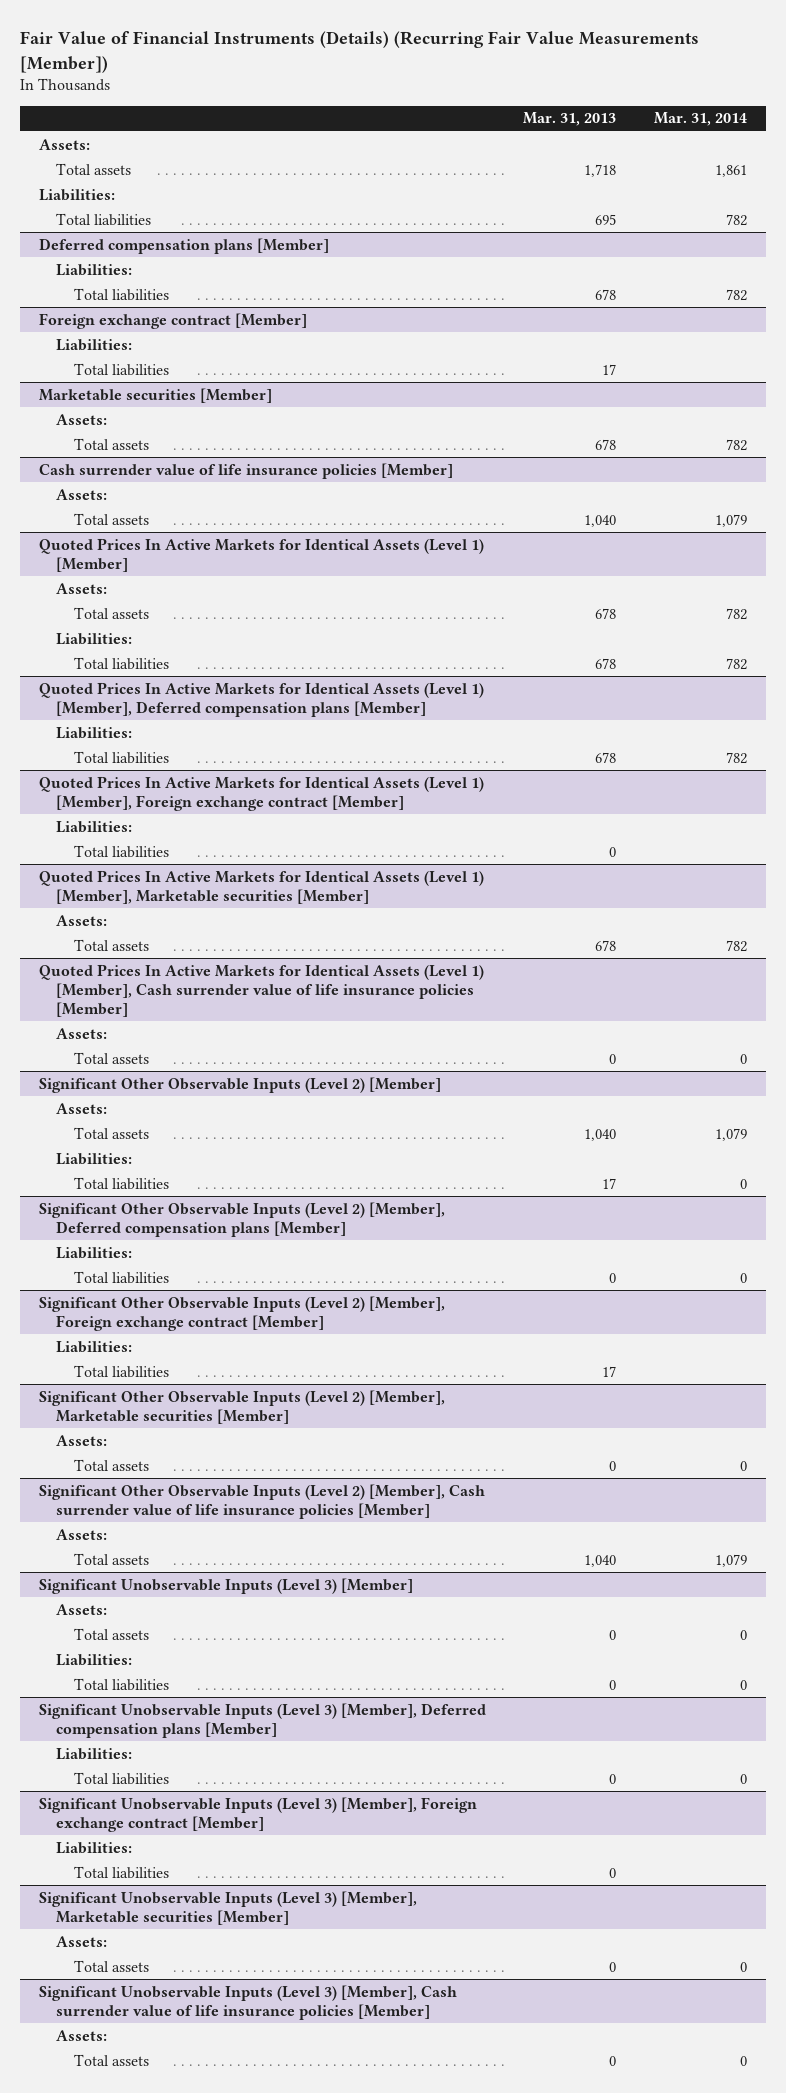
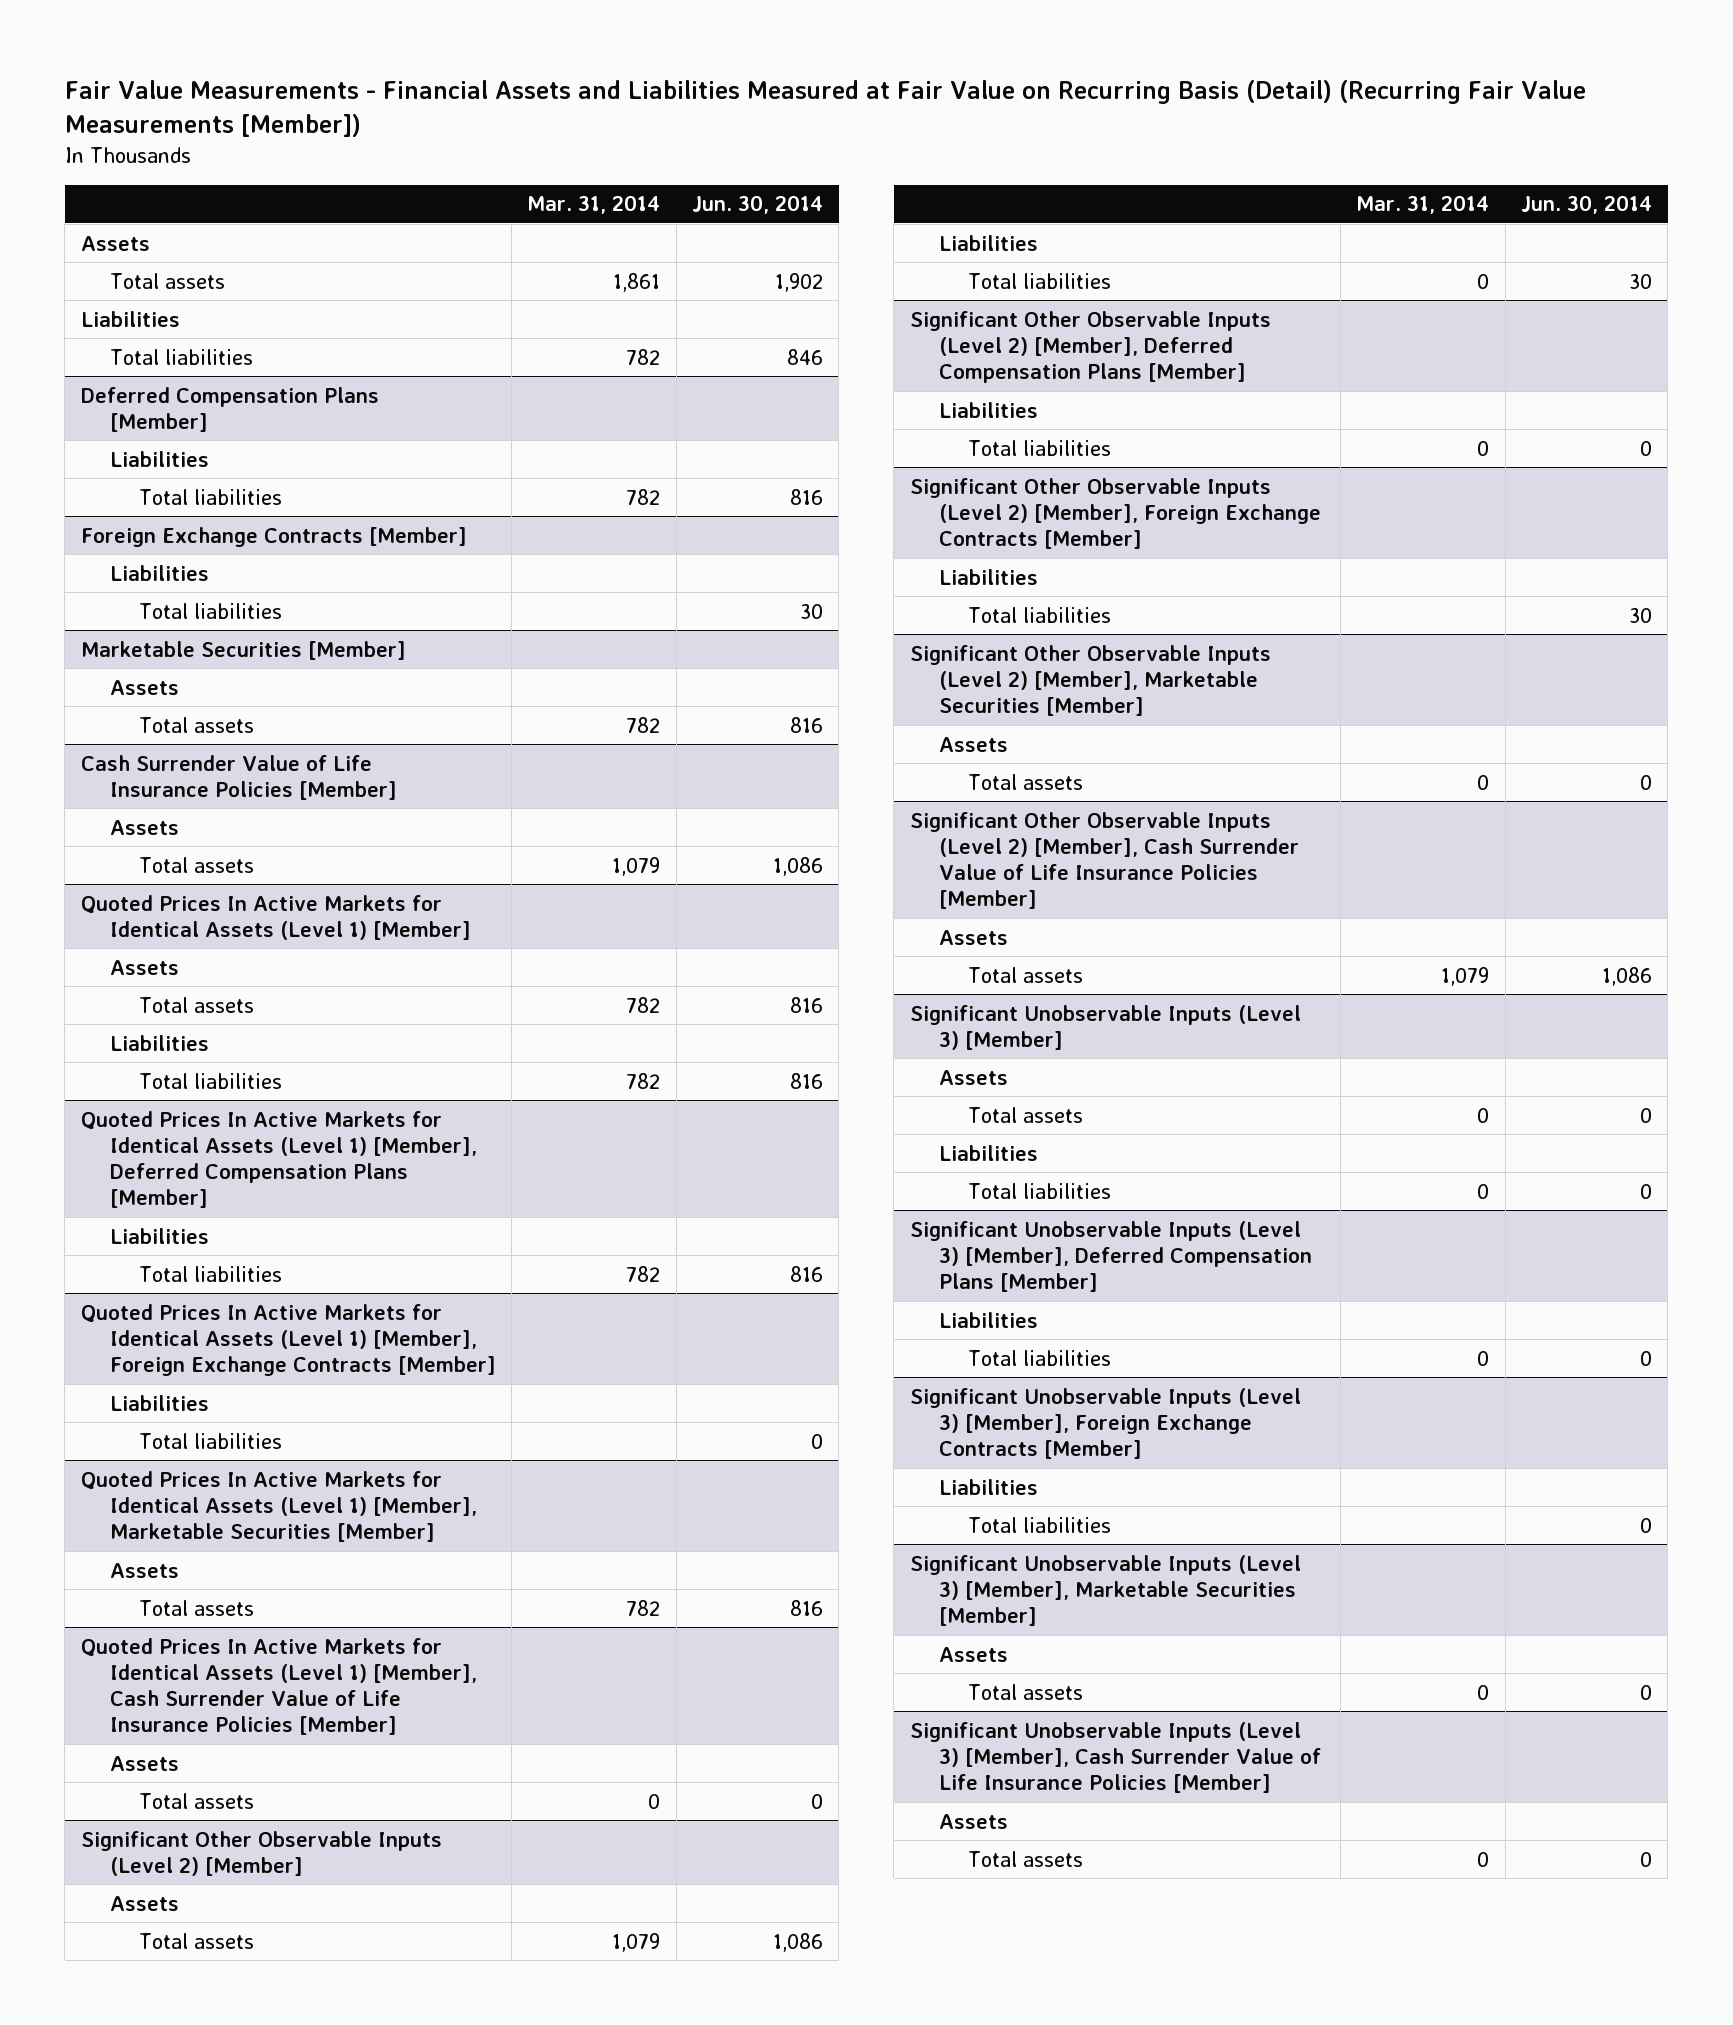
[19,31,699,73] Fair Value of Financial Instruments (Details) (Recurring Fair Value Measurements [Member]) -> [64,79,1586,138] Fair Value Measurements - Financial Assets and Liabilities Measured at Fair Value on Recurring Basis (Detail) (Recurring Fair Value Measurements [Member])
[523,112,617,127] Mar. 31, 2013 -> none
none -> [691,195,823,215] Jun. 30, 2014
[38,138,90,150] Assets: -> [80,235,150,251] Assets
[38,188,115,201] Liabilities: -> [80,310,180,327] Liabilities
[38,237,329,254] Deferred compensation plans [Member] -> [80,386,379,432] Deferred Compensation Plans [Member]
[56,263,133,276] Liabilities: -> [109,450,209,467] Liabilities
[38,312,307,329] Foreign exchange contract [Member] -> [80,526,467,547] Foreign Exchange Contracts [Member]
[56,338,133,351] Liabilities: -> [109,564,209,581] Liabilities
[38,387,272,403] Marketable securities [Member] -> [80,640,406,660] Marketable Securities [Member]
[56,413,108,425] Assets: -> [109,679,179,695] Assets
[38,462,453,479] Cash surrender value of life insurance policies [Member] -> [80,754,397,800] Cash Surrender Value of Life Insurance Policies [Member]
[56,488,108,500] Assets: -> [109,819,179,835] Assets
[56,582,108,594] Assets: -> [109,959,179,975] Assets
[56,632,133,645] Liabilities: -> [109,1034,209,1051] Liabilities
[38,681,484,717] Quoted Prices In Active Markets for Identical Assets (Level 1) [Member], Deferred compensation plans [Member] -> [80,1110,477,1209] Quoted Prices In Active Markets for Identical Assets (Level 1) [Member], Deferred Compensation Plans [Member]
[56,726,133,739] Liabilities: -> [109,1227,209,1244] Liabilities
[38,775,484,811] Quoted Prices In Active Markets for Identical Assets (Level 1) [Member], Foreign exchange contract [Member] -> [80,1303,496,1377] Quoted Prices In Active Markets for Identical Assets (Level 1) [Member], Foreign Exchange Contracts [Member]
[56,820,133,833] Liabilities: -> [109,1394,209,1411] Liabilities
[38,869,484,904] Quoted Prices In Active Markets for Identical Assets (Level 1) [Member], Marketable securities [Member] -> [80,1470,477,1543] Quoted Prices In Active Markets for Identical Assets (Level 1) [Member], Marketable Securities [Member]
[56,914,108,926] Assets: -> [109,1562,179,1578] Assets
[38,963,484,1017] Quoted Prices In Active Markets for Identical Assets (Level 1) [Member], Cash surrender value of life insurance policies [Member] -> [80,1637,477,1736] Quoted Prices In Active Markets for Identical Assets (Level 1) [Member], Cash Surrender Value of Life Insurance Policies [Member]
[56,1027,108,1039] Assets: -> [109,1755,179,1771] Assets
[56,1102,108,1114] Assets: -> [109,1895,179,1911] Assets
[56,1152,133,1165] Liabilities: -> [938,234,1038,251] Liabilities
[38,1201,445,1237] Significant Other Observable Inputs (Level 2) [Member], Deferred compensation plans [Member] -> [909,310,1271,384] Significant Other Observable Inputs (Level 2) [Member], Deferred Compensation Plans [Member]
[56,1246,133,1259] Liabilities: -> [938,401,1038,418] Liabilities
[38,1295,445,1331] Significant Other Observable Inputs (Level 2) [Member], Foreign exchange contract [Member] -> [909,477,1321,550] Significant Other Observable Inputs (Level 2) [Member], Foreign Exchange Contracts [Member]
[56,1340,133,1353] Liabilities: -> [938,568,1038,585] Liabilities
[38,1389,445,1424] Significant Other Observable Inputs (Level 2) [Member], Marketable securities [Member] -> [909,644,1271,717] Significant Other Observable Inputs (Level 2) [Member], Marketable Securities [Member]
[56,1434,108,1446] Assets: -> [938,736,1008,752] Assets
[38,1483,485,1519] Significant Other Observable Inputs (Level 2) [Member], Cash surrender value of life insurance policies [Member] -> [909,811,1299,910] Significant Other Observable Inputs (Level 2) [Member], Cash Surrender Value of Life Insurance Policies [Member]
[56,1528,108,1540] Assets: -> [938,929,1008,945] Assets
[56,1603,108,1615] Assets: -> [938,1069,1008,1085] Assets
[56,1653,133,1666] Liabilities: -> [938,1144,1038,1161] Liabilities
[38,1702,486,1738] Significant Unobservable Inputs (Level 3) [Member], Deferred compensation plans [Member] -> [909,1220,1312,1293] Significant Unobservable Inputs (Level 3) [Member], Deferred Compensation Plans [Member]
[56,1747,133,1760] Liabilities: -> [938,1311,1038,1328] Liabilities
[38,1796,477,1832] Significant Unobservable Inputs (Level 3) [Member], Foreign exchange contract [Member] -> [909,1387,1301,1460] Significant Unobservable Inputs (Level 3) [Member], Foreign Exchange Contracts [Member]
[56,1841,133,1854] Liabilities: -> [938,1478,1038,1495] Liabilities
[38,1890,417,1925] Significant Unobservable Inputs (Level 3) [Member], Marketable securities [Member] -> [909,1554,1301,1627] Significant Unobservable Inputs (Level 3) [Member], Marketable Securities [Member]
[56,1935,108,1947] Assets: -> [938,1646,1008,1662] Assets
[38,1984,457,2020] Significant Unobservable Inputs (Level 3) [Member], Cash surrender value of life insurance policies [Member] -> [909,1721,1321,1794] Significant Unobservable Inputs (Level 3) [Member], Cash Surrender Value of Life Insurance Policies [Member]
[56,2029,108,2041] Assets: -> [938,1813,1008,1829] Assets

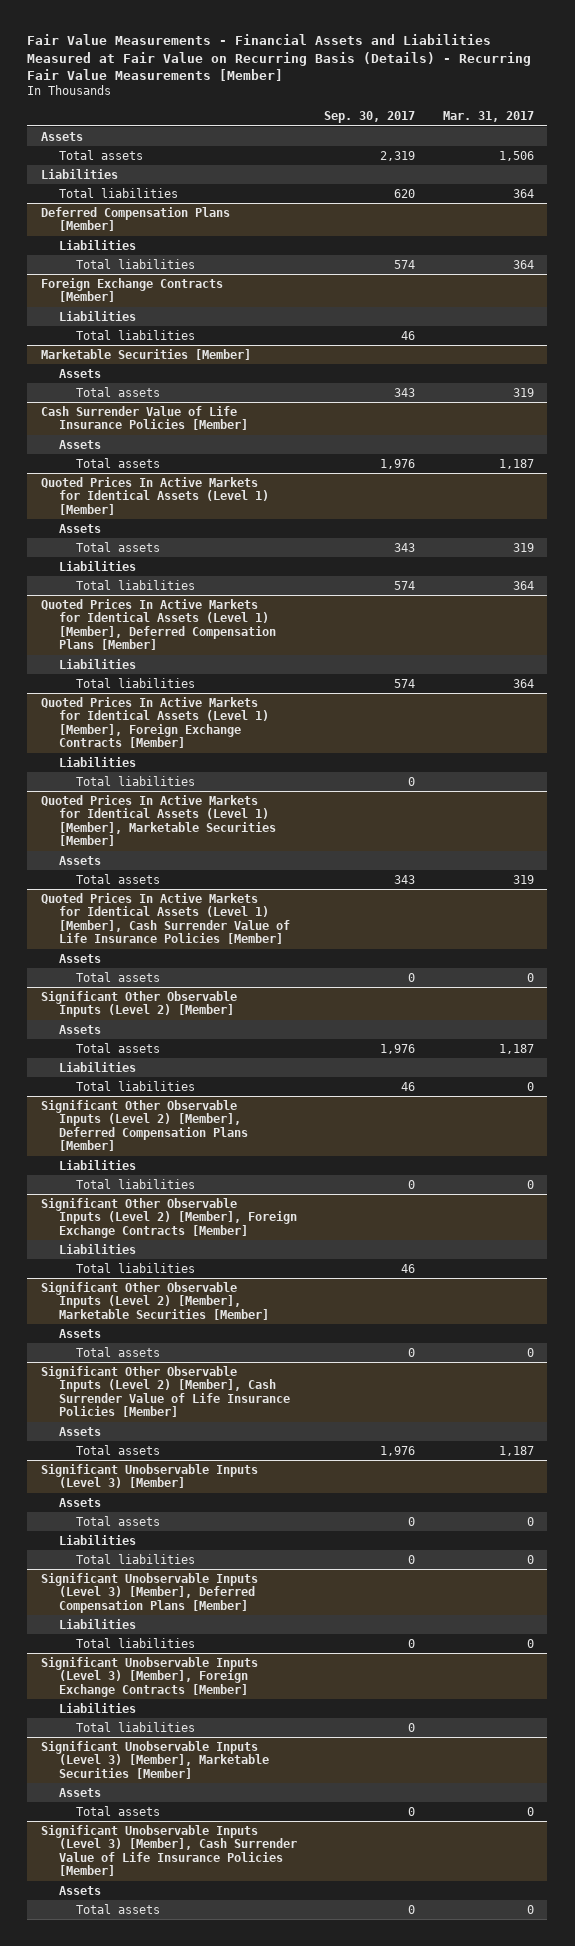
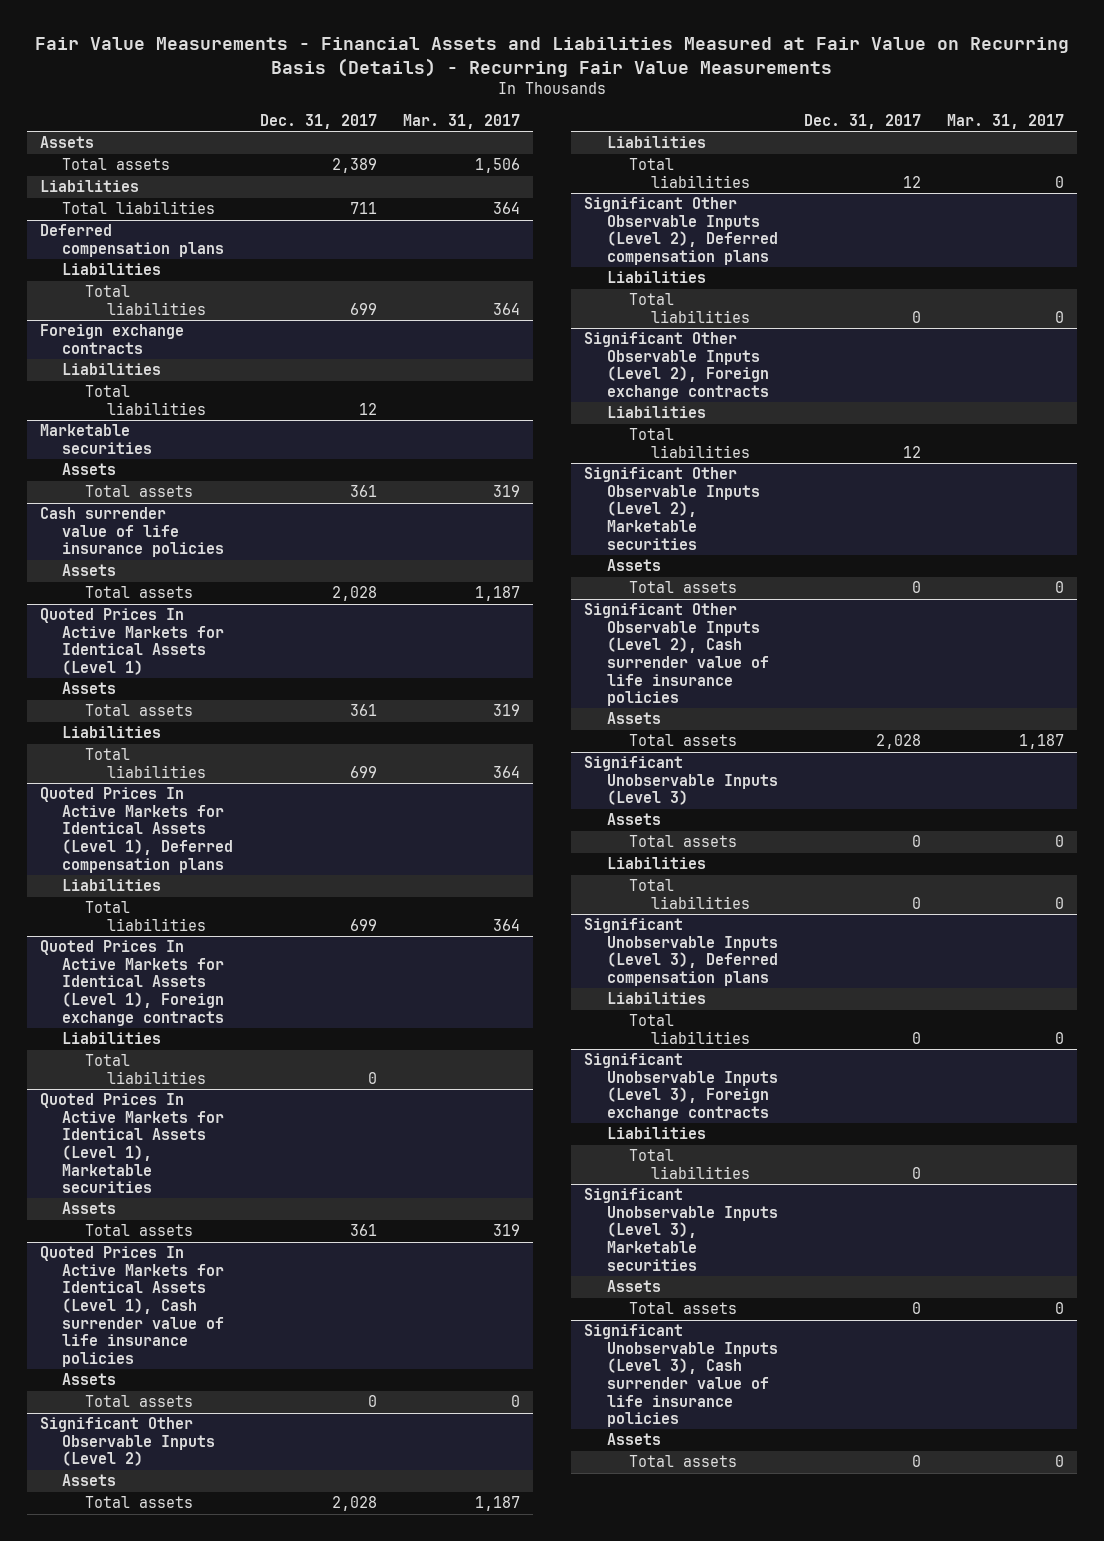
[27,33,532,82] Fair Value Measurements - Financial Assets and Liabilities Measured at Fair Value on Recurring Basis (Details) - Recurring Fair Value Measurements [Member] -> [35,37,1070,78] Fair Value Measurements - Financial Assets and Liabilities Measured at Fair Value on Recurring Basis (Details) - Recurring Fair Value Measurements
[324,111,416,124] Sep. 30, 2017 -> none
none -> [259,113,377,129] Dec. 31, 2017
[41,206,231,232] Deferred Compensation Plans [Member] -> [40,224,225,257] Deferred compensation plans
[41,277,224,303] Foreign Exchange Contracts [Member] -> [40,324,185,354] Foreign exchange contracts
[41,348,252,360] Marketable Securities [Member] -> [40,424,153,454] Marketable securities
[41,405,248,431] Cash Surrender Value of Life Insurance Policies [Member] -> [40,507,225,558] Cash surrender value of life insurance policies
[41,476,269,515] Quoted Prices In Active Markets for Identical Assets (Level 1) [Member] -> [40,608,225,676] Quoted Prices In Active Markets for Identical Assets (Level 1)
[41,598,276,651] Quoted Prices In Active Markets for Identical Assets (Level 1) [Member], Deferred Compensation Plans [Member] -> [40,787,234,873] Quoted Prices In Active Markets for Identical Assets (Level 1), Deferred compensation plans
[41,696,269,749] Quoted Prices In Active Markets for Identical Assets (Level 1) [Member], Foreign Exchange Contracts [Member] -> [40,940,225,1026] Quoted Prices In Active Markets for Identical Assets (Level 1), Foreign exchange contracts
[41,794,276,847] Quoted Prices In Active Markets for Identical Assets (Level 1) [Member], Marketable Securities [Member] -> [40,1093,225,1194] Quoted Prices In Active Markets for Identical Assets (Level 1), Marketable securities
[41,892,290,945] Quoted Prices In Active Markets for Identical Assets (Level 1) [Member], Cash Surrender Value of Life Insurance Policies [Member] -> [40,1246,225,1367] Quoted Prices In Active Markets for Identical Assets (Level 1), Cash surrender value of life insurance policies
[41,990,238,1018] Significant Other Observable Inputs (Level 2) [Member] -> [40,1417,216,1467] Significant Other Observable Inputs (Level 2)
[41,1099,248,1152] Significant Other Observable Inputs (Level 2) [Member], Deferred Compensation Plans [Member] -> [584,197,778,266] Significant Other Observable Inputs (Level 2), Deferred compensation plans
[41,1197,297,1238] Significant Other Observable Inputs (Level 2) [Member], Foreign Exchange Contracts [Member] -> [584,332,769,401] Significant Other Observable Inputs (Level 2), Foreign exchange contracts
[41,1281,269,1320] Significant Other Observable Inputs (Level 2) [Member], Marketable Securities [Member] -> [584,467,760,550] Significant Other Observable Inputs (Level 2), Marketable securities
[41,1365,290,1418] Significant Other Observable Inputs (Level 2) [Member], Cash Surrender Value of Life Insurance Policies [Member] -> [584,603,769,707] Significant Other Observable Inputs (Level 2), Cash surrender value of life insurance policies
[41,1463,259,1489] Significant Unobservable Inputs (Level 3) [Member] -> [584,756,778,806] Significant Unobservable Inputs (Level 3)
[41,1572,259,1613] Significant Unobservable Inputs (Level 3) [Member], Deferred Compensation Plans [Member] -> [584,918,778,987] Significant Unobservable Inputs (Level 3), Deferred compensation plans
[41,1656,259,1697] Significant Unobservable Inputs (Level 3) [Member], Foreign Exchange Contracts [Member] -> [584,1053,778,1122] Significant Unobservable Inputs (Level 3), Foreign exchange contracts
[41,1740,269,1779] Significant Unobservable Inputs (Level 3) [Member], Marketable Securities [Member] -> [584,1188,778,1271] Significant Unobservable Inputs (Level 3), Marketable securities
[41,1824,297,1877] Significant Unobservable Inputs (Level 3) [Member], Cash Surrender Value of Life Insurance Policies [Member] -> [584,1324,778,1428] Significant Unobservable Inputs (Level 3), Cash surrender value of life insurance policies

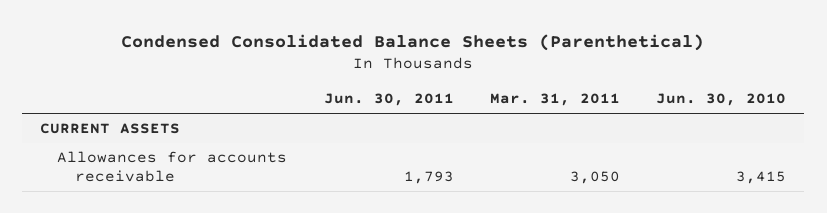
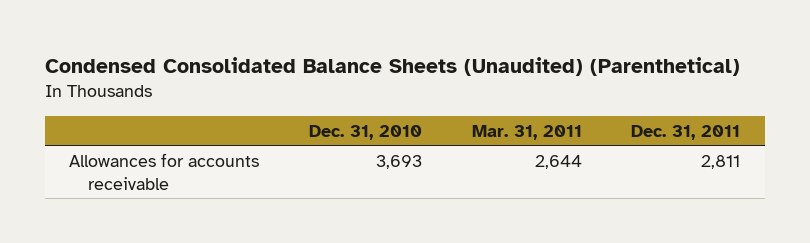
[121,33,705,51] Condensed Consolidated Balance Sheets (Parenthetical) -> [44,56,740,76] Condensed Consolidated Balance Sheets (Unaudited) (Parenthetical)
[323,93,454,107] Jun. 30, 2011 -> none
[656,93,787,107] Jun. 30, 2010 -> none
none -> [309,124,423,140] Dec. 31, 2010
none -> [631,124,741,140] Dec. 31, 2011
[40,123,181,135] CURRENT ASSETS -> none
[570,170,621,184] 3,050 -> [534,154,582,169] 2,644

